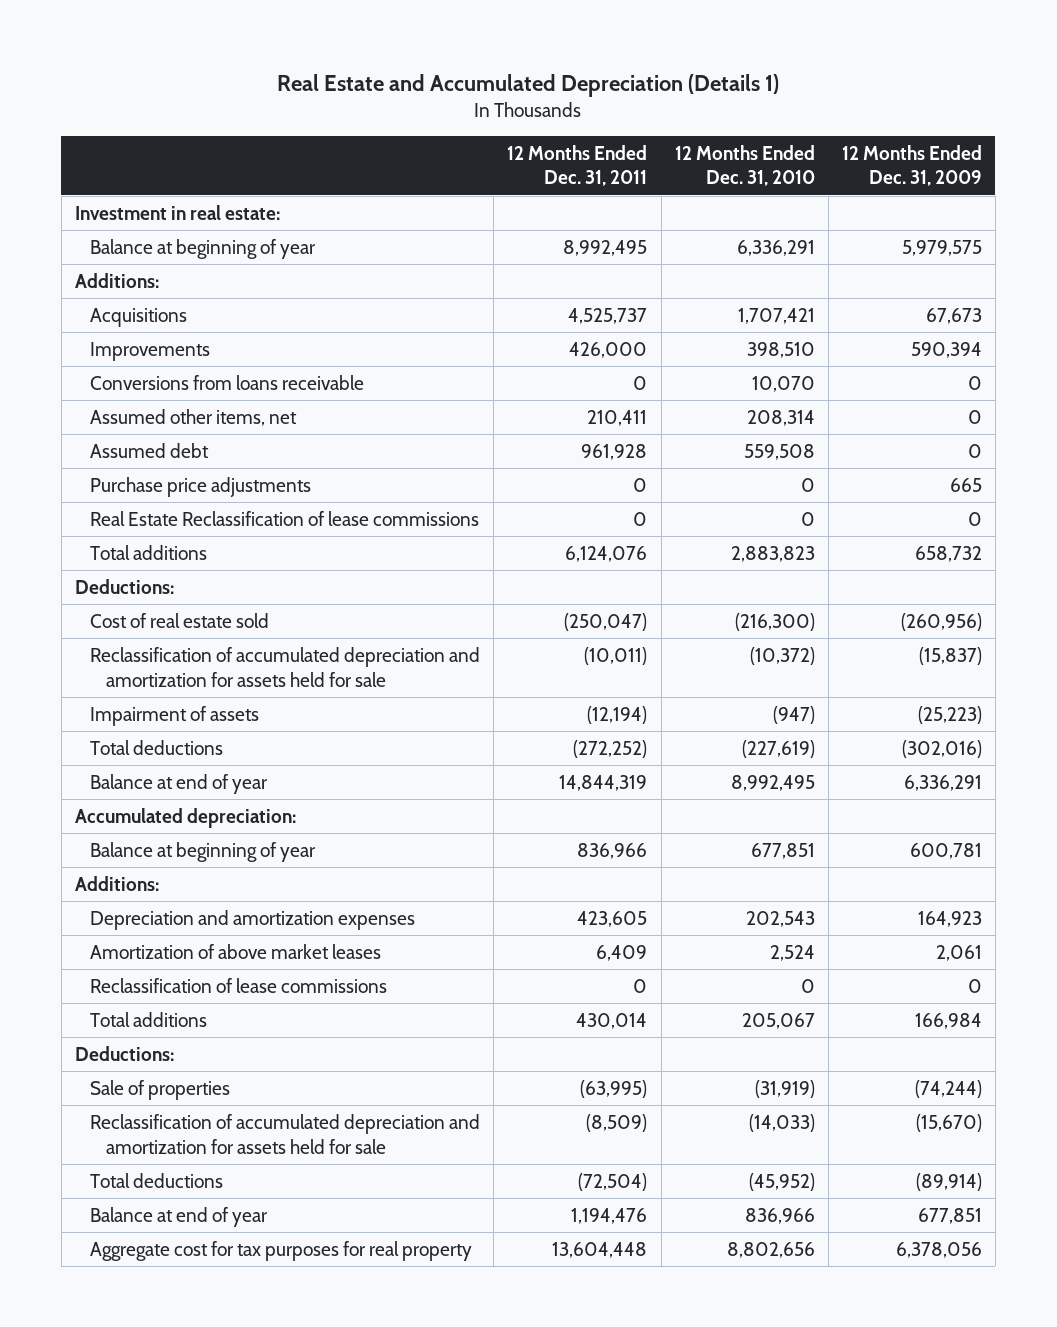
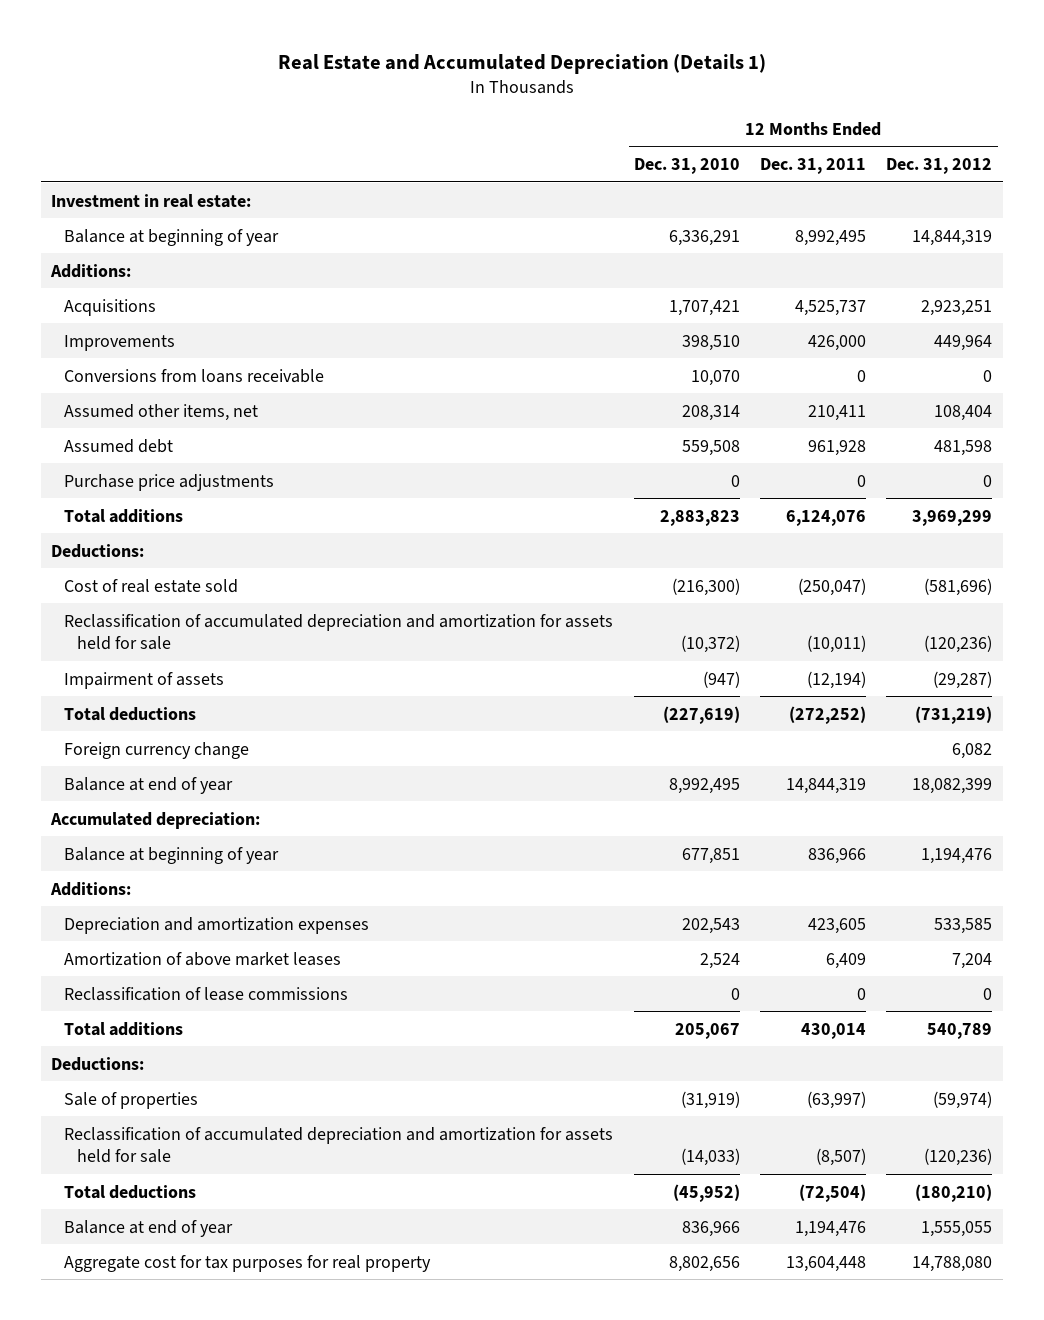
[841,144,982,187] 12 Months Ended Dec. 31, 2009 -> none
none -> [886,158,993,175] Dec. 31, 2012
[90,510,480,526] Real Estate Reclassification of lease commissions -> none
none -> [64,741,250,759] Foreign currency change
[580,1079,648,1098] (63,995) -> [807,1090,867,1109] (63,997)
[586,1113,648,1132] (8,509) -> [816,1148,867,1167] (8,507)

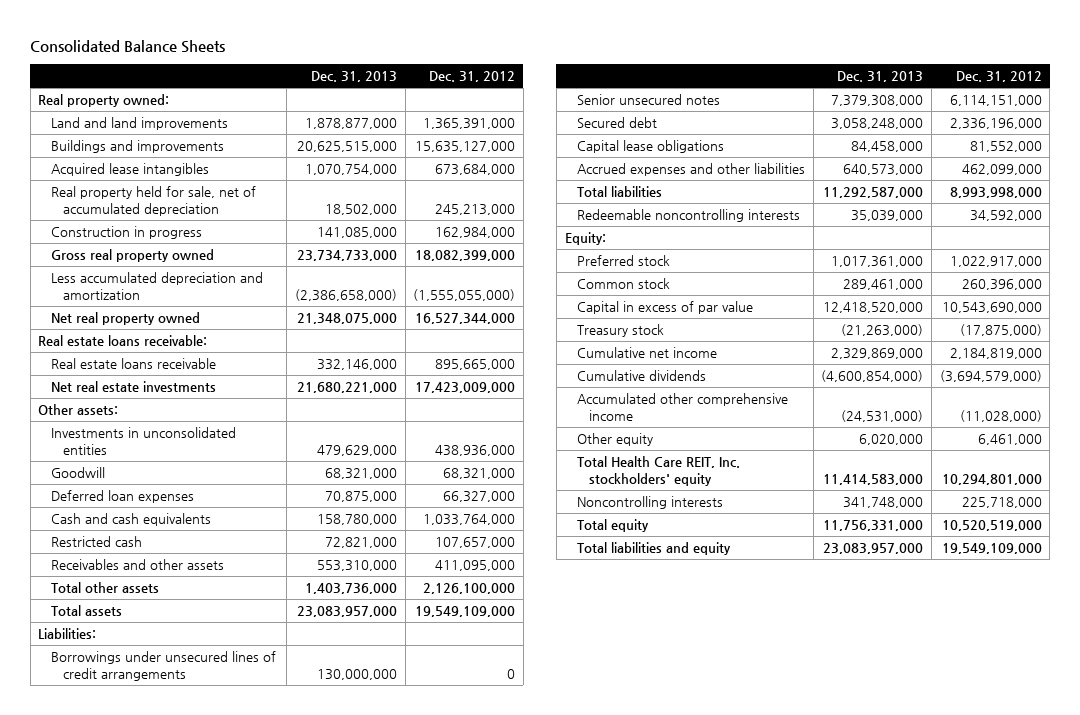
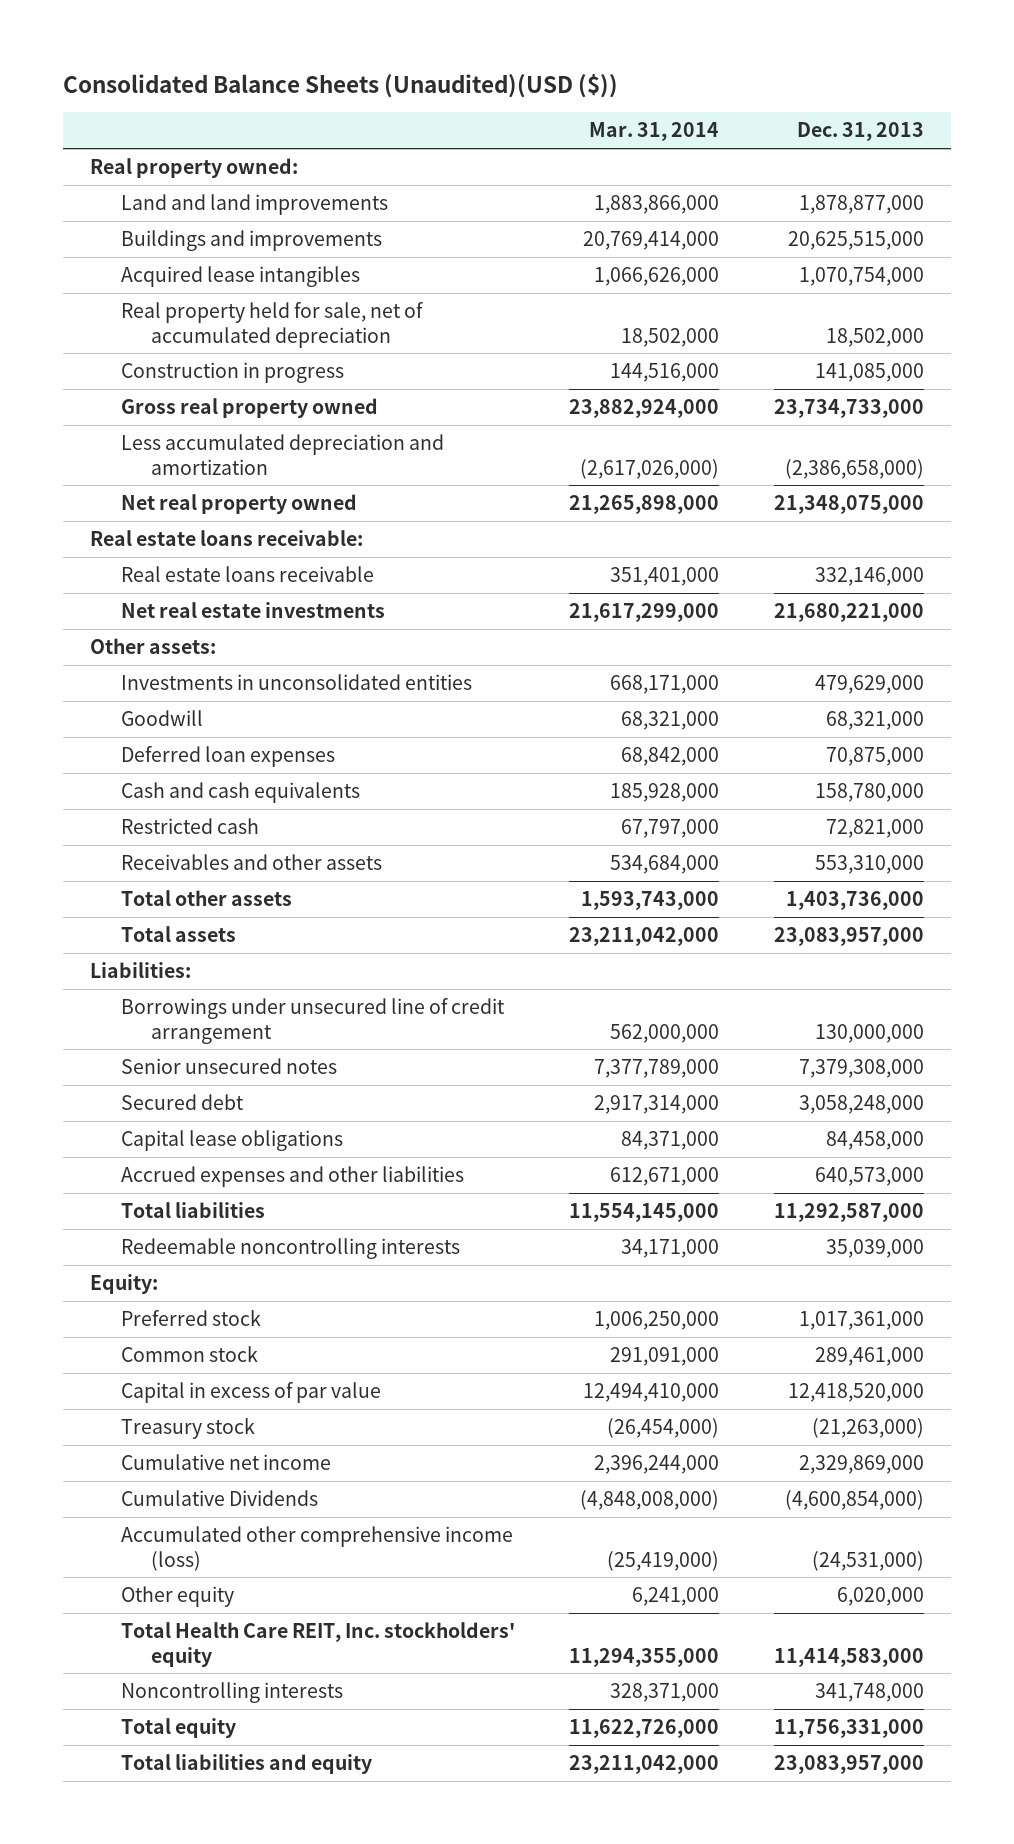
[30,39,226,53] Consolidated Balance Sheets -> [62,73,618,98] Consolidated Balance Sheets (Unaudited)(USD ($))
[429,71,516,83] Dec. 31, 2012 -> none
none -> [589,122,720,142] Mar. 31, 2014
[50,651,276,681] Borrowings under unsecured lines of credit arrangements -> [120,998,505,1044] Borrowings under unsecured line of credit arrangement
[576,370,706,382] Cumulative dividends -> [120,1490,318,1507] Cumulative Dividends
[576,393,788,421] Accumulated other comprehensive income -> [120,1526,513,1571] Accumulated other comprehensive income (loss)

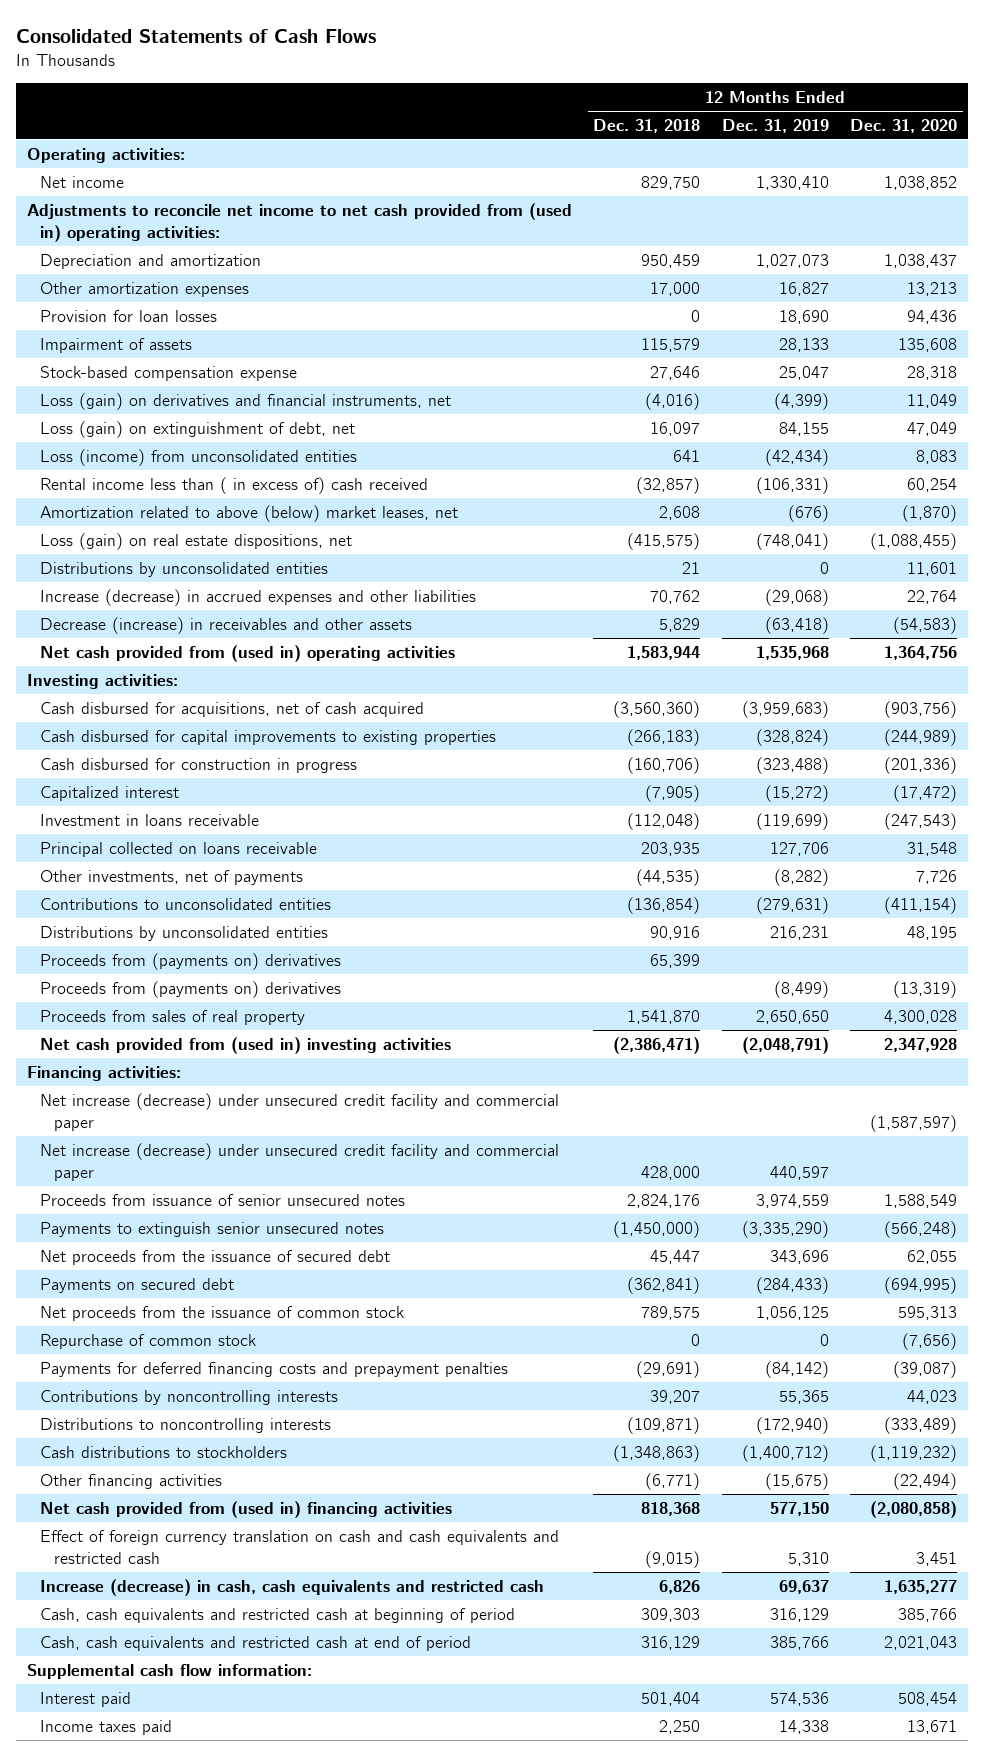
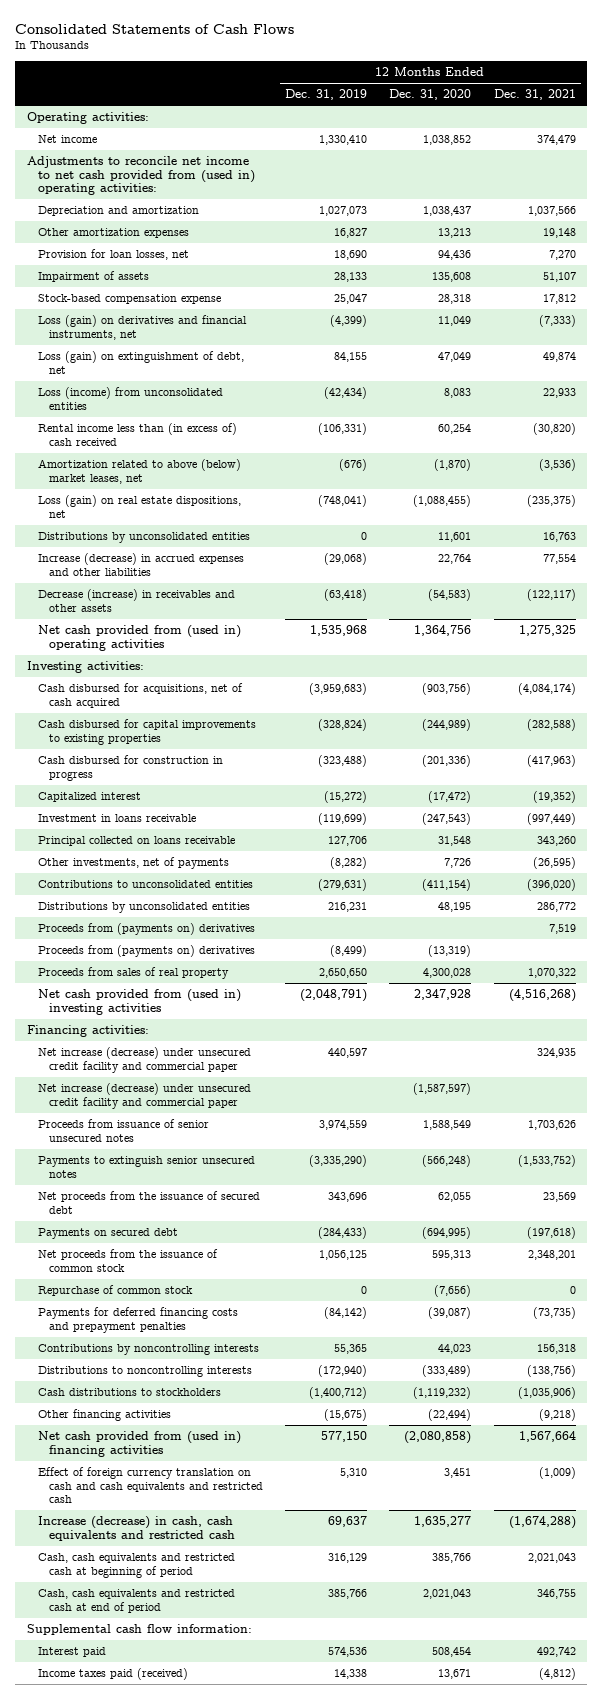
[593,118,701,133] Dec. 31, 2018 -> none
none -> [493,89,576,101] Dec. 31, 2021
[40,309,218,322] Provision for loan losses -> [37,249,189,261] Provision for loan losses, net
[40,476,429,494] Rental income less than ( in excess of) cash received -> [37,423,237,446] Rental income less than (in excess of) cash received
[40,1092,560,1131] Net increase (decrease) under unsecured credit facility and commercial paper -> [37,1083,251,1109] Net increase (decrease) under unsecured credit facility and commercial paper
[40,1719,173,1735] Income taxes paid -> [37,1668,188,1681] Income taxes paid (received)

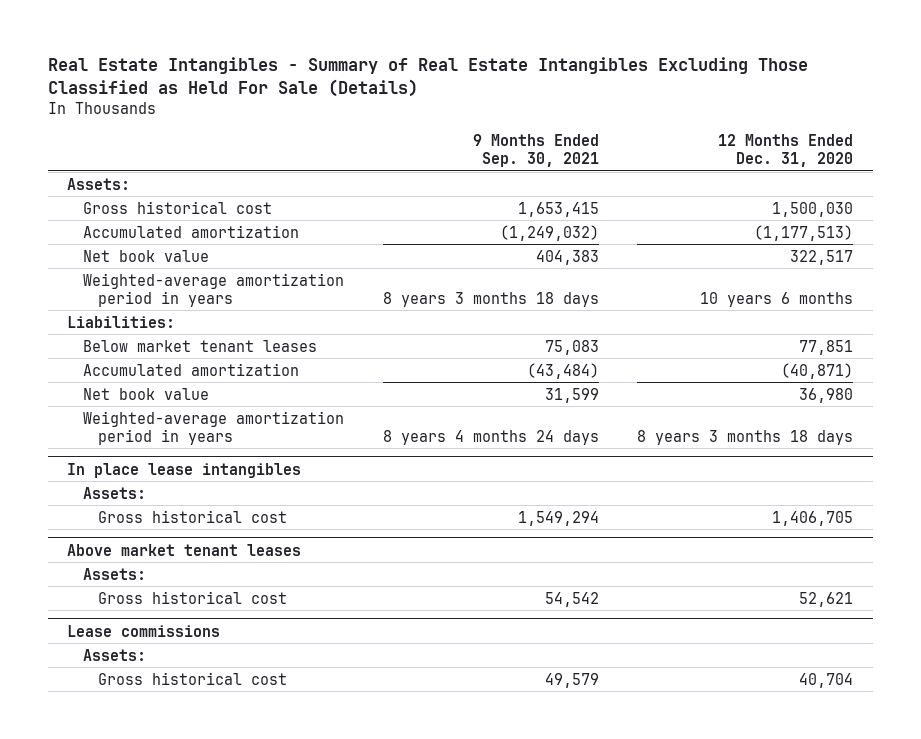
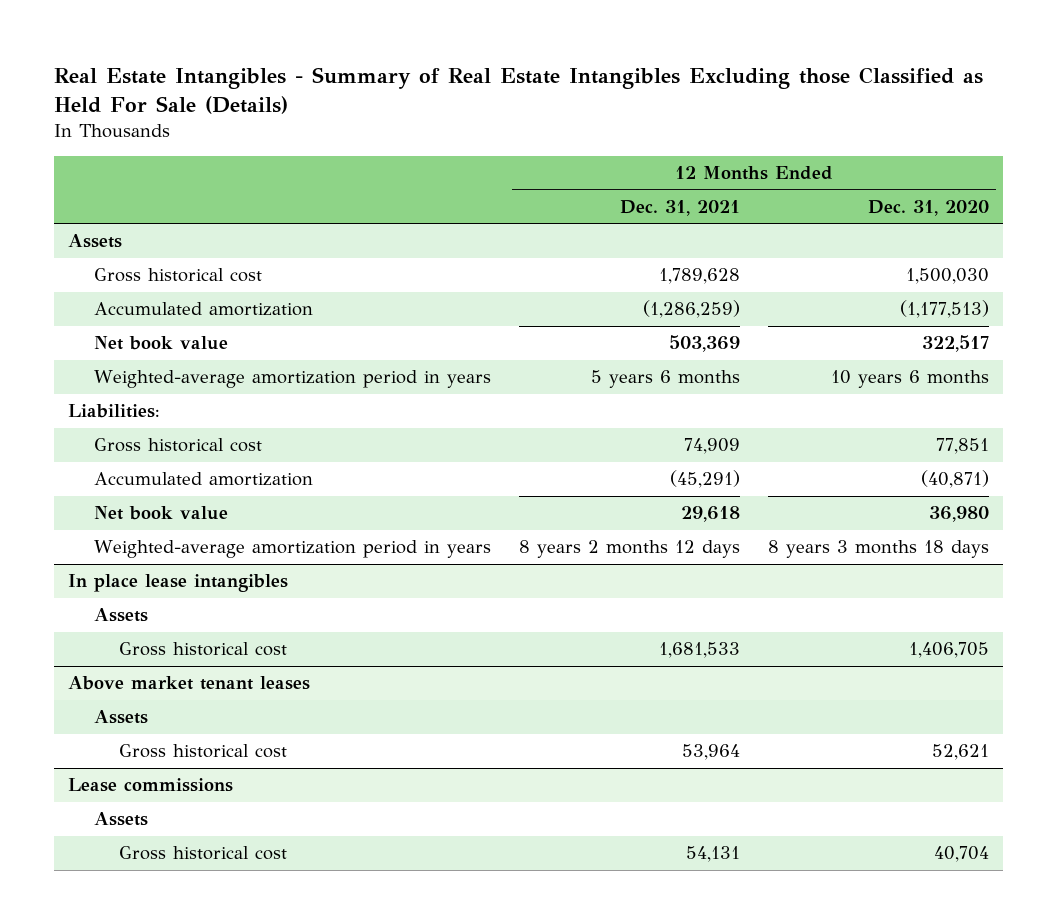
[48,56,809,97] Real Estate Intangibles - Summary of Real Estate Intangibles Excluding Those Classified as Held For Sale (Details) -> [53,66,983,115] Real Estate Intangibles - Summary of Real Estate Intangibles Excluding those Classified as Held For Sale (Details)
[472,134,599,168] 9 Months Ended Sep. 30, 2021 -> none
none -> [619,200,740,217] Dec. 31, 2021
[67,177,131,190] Assets: -> [67,234,122,249] Assets
[82,339,317,352] Below market tenant leases -> [93,438,262,453] Gross historical cost
[82,486,146,499] Assets: -> [93,608,148,623] Assets
[82,567,146,580] Assets: -> [93,710,148,725] Assets
[82,648,146,661] Assets: -> [93,812,148,827] Assets

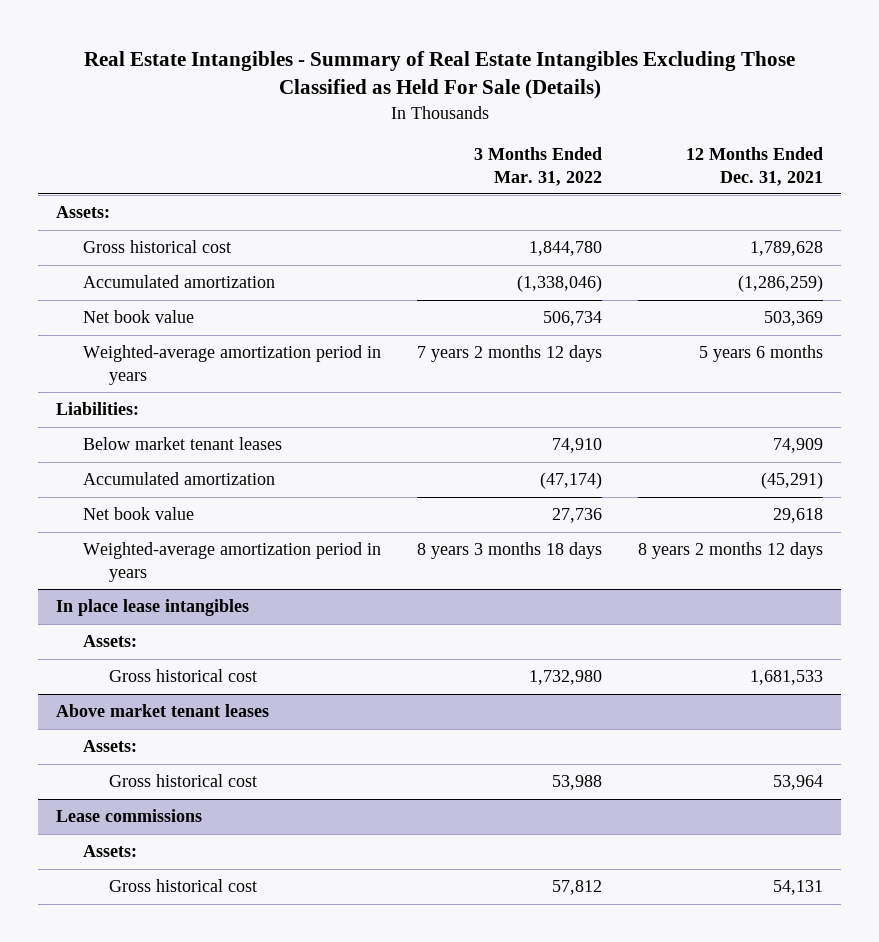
[53,66,983,115] Real Estate Intangibles - Summary of Real Estate Intangibles Excluding those Classified as Held For Sale (Details) -> [83,51,795,100] Real Estate Intangibles - Summary of Real Estate Intangibles Excluding Those Classified as Held For Sale (Details)
[867,200,989,217] Dec. 31, 2020 -> none
none -> [473,147,602,186] 3 Months Ended Mar. 31, 2022
[67,234,122,249] Assets -> [56,206,111,219] Assets:
[93,438,262,453] Gross historical cost -> [82,437,282,451] Below market tenant leases
[93,608,148,623] Assets -> [82,635,137,648] Assets:
[93,710,148,725] Assets -> [82,740,137,753] Assets:
[93,812,148,827] Assets -> [82,845,137,858] Assets:

